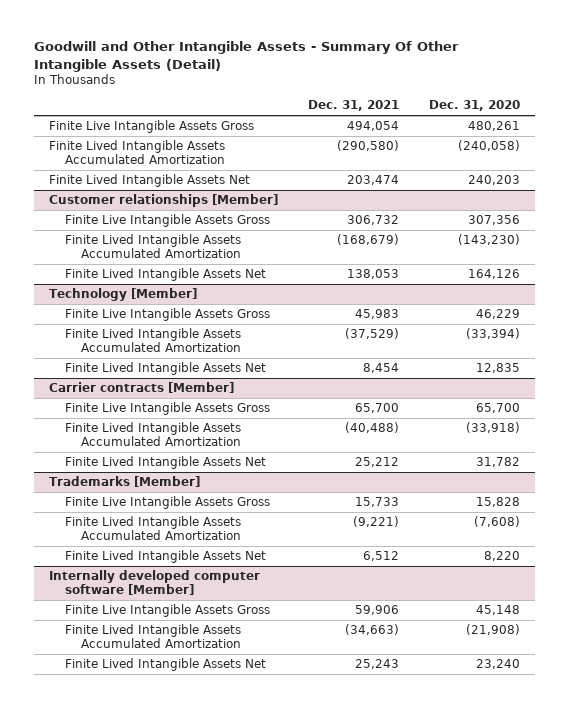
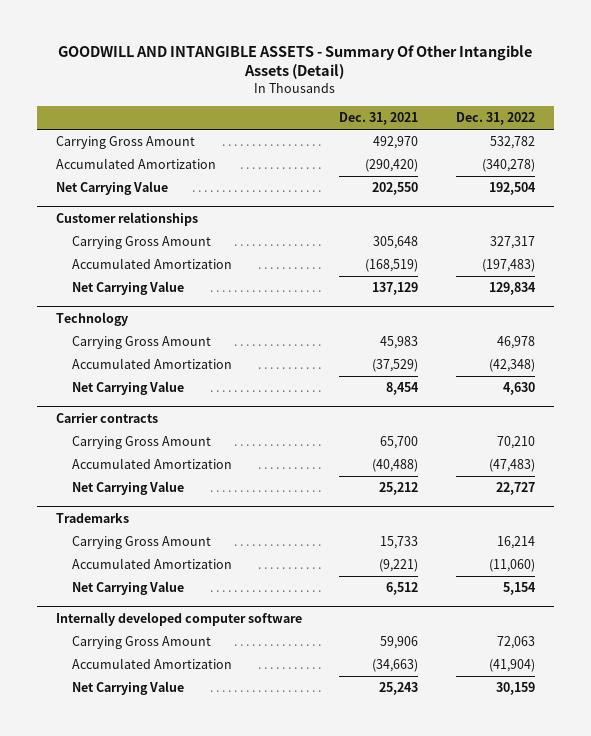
[33,41,459,72] Goodwill and Other Intangible Assets - Summary Of Other Intangible Assets (Detail) -> [58,44,533,80] GOODWILL AND INTANGIBLE ASSETS - Summary Of Other Intangible Assets (Detail)
[429,100,521,112] Dec. 31, 2020 -> none
none -> [455,112,535,126] Dec. 31, 2022
[48,120,254,134] Finite Live Intangible Assets Gross -> none
[48,174,250,188] Finite Lived Intangible Assets Net -> none
[64,214,270,228] Finite Live Intangible Assets Gross -> none
[64,268,266,282] Finite Lived Intangible Assets Net -> none
none -> [55,136,195,150] Carrying Gross Amount
[48,140,225,165] Finite Lived Intangible Assets Accumulated Amortization -> [55,158,216,170] Accumulated Amortization
[336,140,399,152] (290,580) -> [365,159,419,173] (290,420)
none -> [55,181,168,196] Net Carrying Value
[48,194,278,208] Customer relationships [Member] -> [55,211,198,226] Customer relationships
none -> [72,236,212,250] Carrying Gross Amount
[64,234,241,259] Finite Lived Intangible Assets Accumulated Amortization -> [72,258,233,270] Accumulated Amortization
[336,234,399,246] (168,679) -> [365,259,419,273] (168,519)
none -> [72,281,185,296] Net Carrying Value
[48,288,197,302] Technology [Member] -> [55,311,128,326] Technology
[64,308,270,322] Finite Live Intangible Assets Gross -> [72,336,212,350] Carrying Gross Amount
[64,328,241,353] Finite Lived Intangible Assets Accumulated Amortization -> [72,358,233,370] Accumulated Amortization
[64,362,266,376] Finite Lived Intangible Assets Net -> [72,381,185,396] Net Carrying Value
[48,382,234,394] Carrier contracts [Member] -> [55,412,158,423] Carrier contracts
[64,402,270,416] Finite Live Intangible Assets Gross -> [72,436,212,450] Carrying Gross Amount
[64,422,241,447] Finite Lived Intangible Assets Accumulated Amortization -> [72,458,233,470] Accumulated Amortization
[64,456,266,470] Finite Lived Intangible Assets Net -> [72,481,185,496] Net Carrying Value
[48,476,200,488] Trademarks [Member] -> [55,512,129,523] Trademarks
[64,496,270,510] Finite Live Intangible Assets Gross -> [72,536,212,550] Carrying Gross Amount
[64,516,241,541] Finite Lived Intangible Assets Accumulated Amortization -> [72,558,233,570] Accumulated Amortization
[64,550,266,564] Finite Lived Intangible Assets Net -> [72,581,185,596] Net Carrying Value
[48,570,260,596] Internally developed computer software [Member] -> [55,611,302,626] Internally developed computer software
[64,604,270,618] Finite Live Intangible Assets Gross -> [72,636,212,650] Carrying Gross Amount
[64,624,241,649] Finite Lived Intangible Assets Accumulated Amortization -> [72,658,233,670] Accumulated Amortization
[64,658,266,672] Finite Lived Intangible Assets Net -> [72,681,185,696] Net Carrying Value

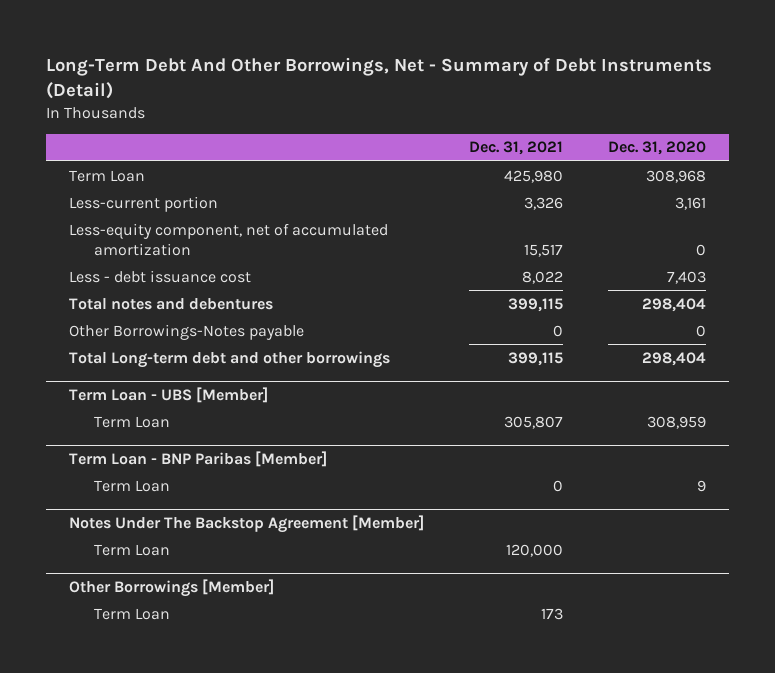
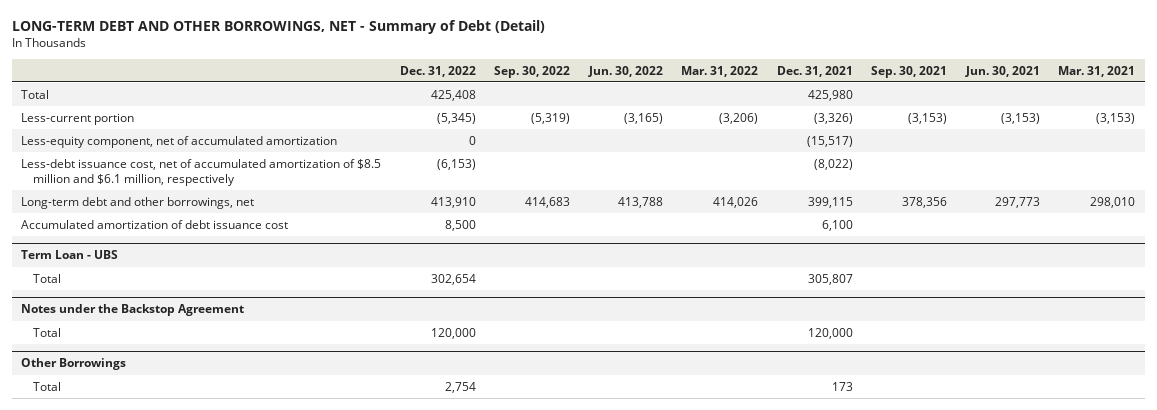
[46,57,713,100] Long-Term Debt And Other Borrowings, Net - Summary of Debt Instruments (Detail) -> [11,19,545,34] LONG-TERM DEBT AND OTHER BORROWINGS, NET - Summary of Debt (Detail)
[608,141,707,156] Dec. 31, 2020 -> none
none -> [399,65,476,77] Dec. 31, 2022
none -> [494,65,571,78] Sep. 30, 2022
none -> [587,65,663,77] Jun. 30, 2022
none -> [681,65,759,77] Mar. 31, 2022
none -> [871,65,948,78] Sep. 30, 2021
none -> [964,65,1040,77] Jun. 30, 2021
none -> [1058,65,1136,77] Mar. 31, 2021
[69,269,252,283] Less - debt issuance cost -> none
[69,323,305,340] Other Borrowings-Notes payable -> none
[69,350,391,368] Total Long-term debt and other borrowings -> none
[69,450,328,467] Term Loan - BNP Paribas [Member] -> none
[93,479,170,492] Term Loan -> none
[93,543,170,556] Term Loan -> none
[69,169,146,182] Term Loan -> [21,89,50,99] Total
[524,196,564,210] 3,326 -> [813,112,853,124] (3,326)
[524,243,564,257] 15,517 -> [806,135,853,147] (15,517)
none -> [21,158,382,187] Less-debt issuance cost, net of accumulated amortization of $8.5 million and $6.1 million, respectively
[69,297,274,310] Total notes and debentures -> [21,196,255,209] Long-term debt and other borrowings, net
none -> [21,219,289,229] Accumulated amortization of debt issuance cost
[69,386,269,403] Term Loan - UBS [Member] -> [21,250,119,260] Term Loan - UBS
[93,415,170,428] Term Loan -> [33,273,62,283] Total
[69,514,425,533] Notes Under The Backstop Agreement [Member] -> [21,304,245,317] Notes under the Backstop Agreement
none -> [33,327,62,337] Total
[69,578,275,597] Other Borrowings [Member] -> [21,358,127,371] Other Borrowings
[93,607,170,620] Term Loan -> [33,381,62,391] Total

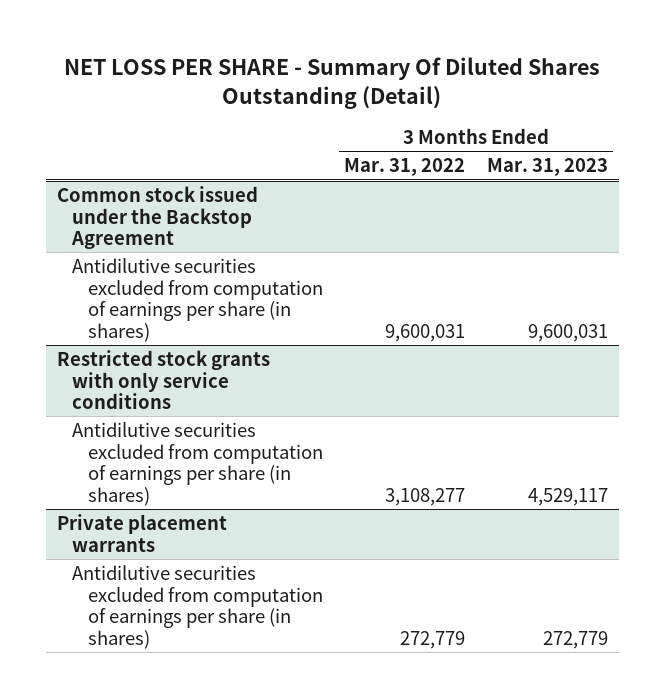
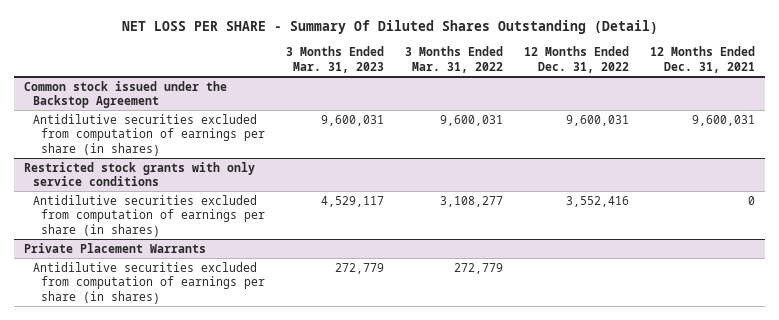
none -> [524,46,630,73] 12 Months Ended Dec. 31, 2022
none -> [649,46,755,73] 12 Months Ended Dec. 31, 2021
[56,514,227,552] Private placement warrants -> [24,242,207,253] Private Placement Warrants

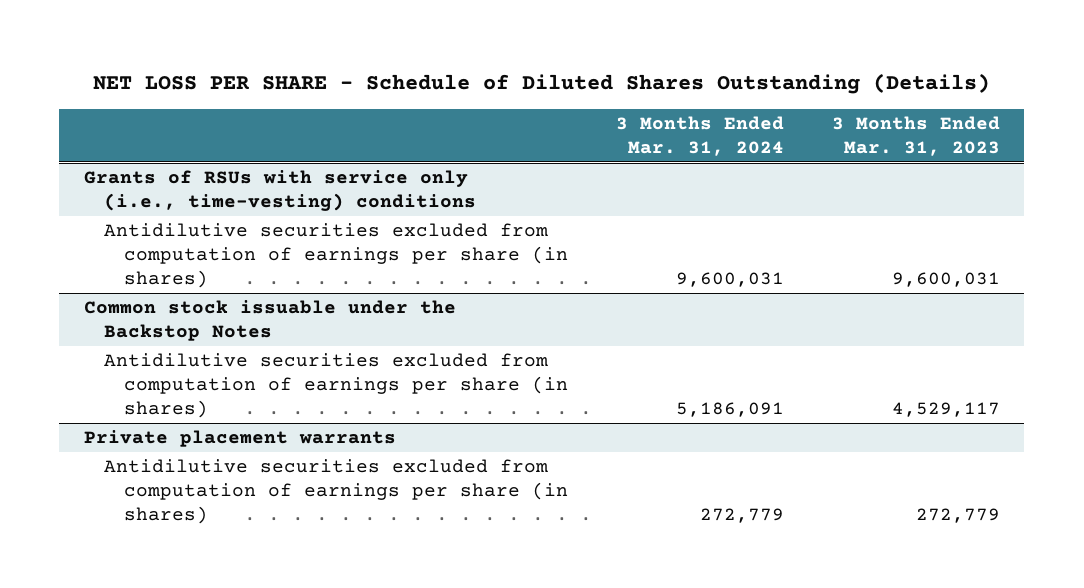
[121,20,658,35] NET LOSS PER SHARE - Summary Of Diluted Shares Outstanding (Detail) -> [92,73,990,95] NET LOSS PER SHARE - Schedule of Diluted Shares Outstanding (Details)
[405,46,504,73] 3 Months Ended Mar. 31, 2022 -> none
[524,46,630,73] 12 Months Ended Dec. 31, 2022 -> none
[649,46,755,73] 12 Months Ended Dec. 31, 2021 -> none
none -> [615,115,784,156] 3 Months Ended Mar. 31, 2024
[24,80,228,109] Common stock issued under the Backstop Agreement -> none
none -> [83,170,476,212] Grants of RSUs with service only (i.e., time-vesting) conditions
[24,161,256,187] Restricted stock grants with only service conditions -> none
none -> [83,300,456,342] Common stock issuable under the Backstop Notes
[24,242,207,253] Private Placement Warrants -> [83,430,396,448] Private placement warrants

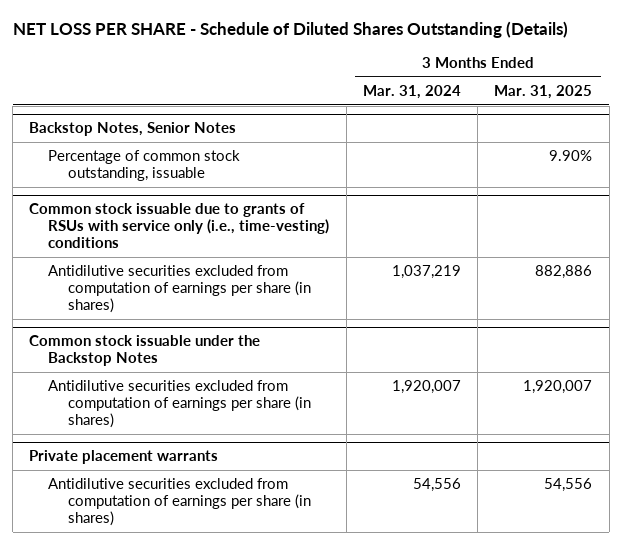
[832,115,1001,156] 3 Months Ended Mar. 31, 2023 -> none
none -> [494,85,593,100] Mar. 31, 2025
none -> [29,122,237,137] Backstop Notes, Senior Notes
none -> [48,150,241,181] Percentage of common stock outstanding, issuable
[83,170,476,212] Grants of RSUs with service only (i.e., time-vesting) conditions -> [29,203,330,249] Common stock issuable due to grants of RSUs with service only (i.e., time-vesting) conditions
[675,272,784,288] 9,600,031 -> [391,265,461,280] 1,037,219
[675,402,784,418] 5,186,091 -> [391,380,461,395] 1,920,007
[699,508,784,524] 272,779 -> [412,478,461,493] 54,556

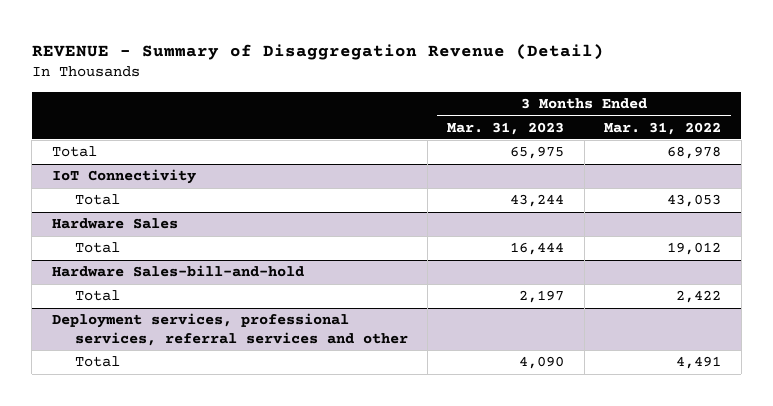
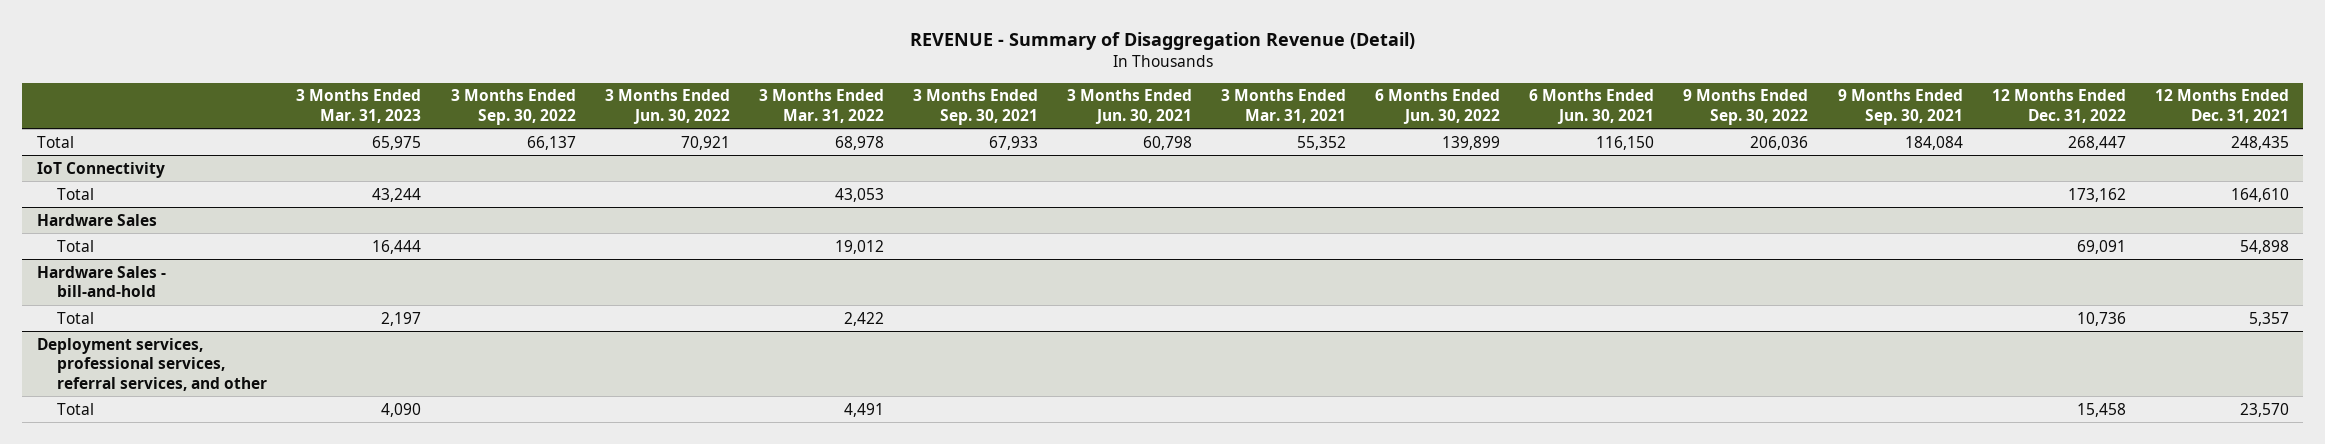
none -> [450,89,576,125] 3 Months Ended Sep. 30, 2022
none -> [604,89,730,124] 3 Months Ended Jun. 30, 2022
none -> [912,89,1038,125] 3 Months Ended Sep. 30, 2021
none -> [1066,89,1192,124] 3 Months Ended Jun. 30, 2021
none -> [1221,89,1347,123] 3 Months Ended Mar. 31, 2021
none -> [1375,89,1501,124] 6 Months Ended Jun. 30, 2022
none -> [1529,89,1655,124] 6 Months Ended Jun. 30, 2021
none -> [1683,89,1809,125] 9 Months Ended Sep. 30, 2022
none -> [1837,89,1963,125] 9 Months Ended Sep. 30, 2021
none -> [1991,89,2126,123] 12 Months Ended Dec. 31, 2022
none -> [2154,89,2289,123] 12 Months Ended Dec. 31, 2021
[51,265,304,278] Hardware Sales-bill-and-hold -> [36,265,166,298] Hardware Sales - bill-and-hold
[51,313,408,346] Deployment services, professional services, referral services and other -> [36,337,268,391] Deployment services, professional services, referral services, and other

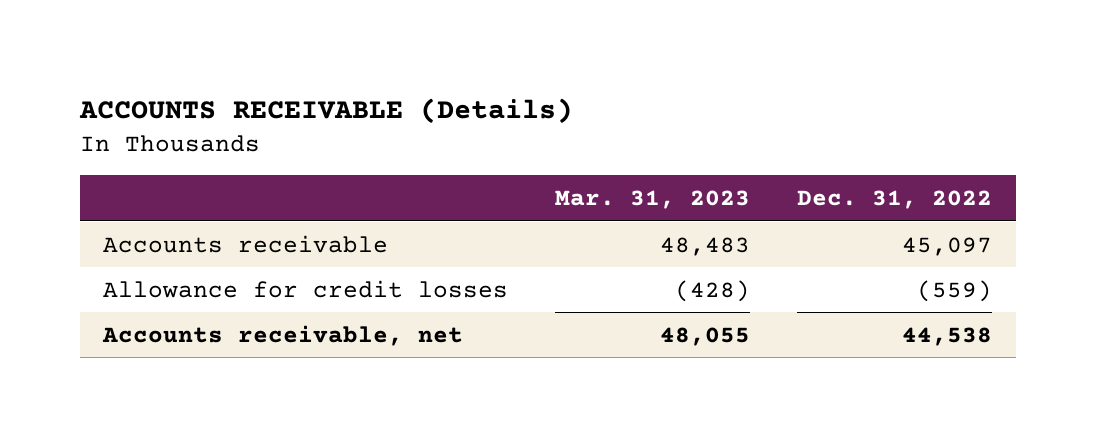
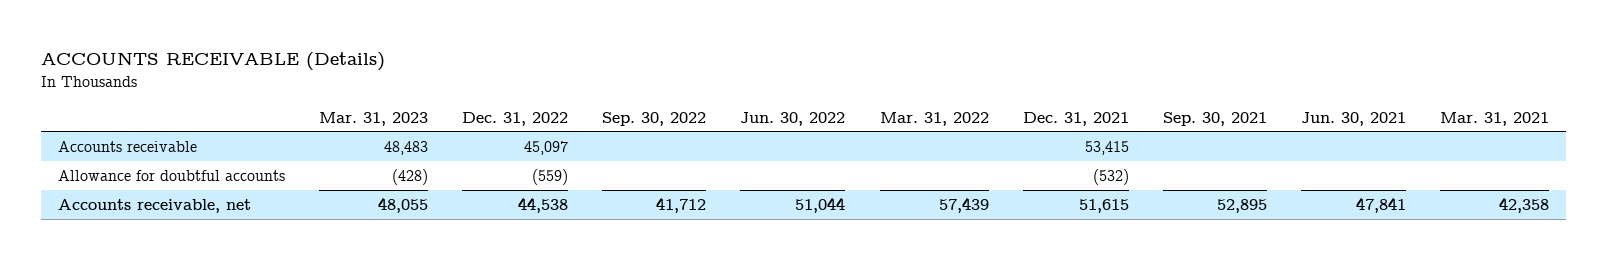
none -> [602,111,707,126] Sep. 30, 2022
none -> [740,111,846,126] Jun. 30, 2022
none -> [879,111,989,126] Mar. 31, 2022
none -> [1022,111,1129,126] Dec. 31, 2021
none -> [1162,111,1267,126] Sep. 30, 2021
none -> [1300,111,1406,126] Jun. 30, 2021
none -> [1440,111,1550,126] Mar. 31, 2021
[103,279,509,298] Allowance for credit losses -> [57,169,285,181] Allowance for doubtful accounts

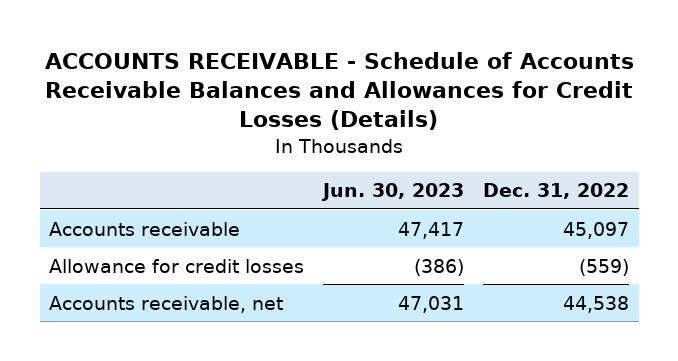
[40,52,385,72] ACCOUNTS RECEIVABLE (Details) -> [45,51,635,131] ACCOUNTS RECEIVABLE - Schedule of Accounts Receivable Balances and Allowances for Credit Losses (Details)
[319,111,429,126] Mar. 31, 2023 -> none
[602,111,707,126] Sep. 30, 2022 -> none
[740,111,846,126] Jun. 30, 2022 -> none
[879,111,989,126] Mar. 31, 2022 -> none
[1022,111,1129,126] Dec. 31, 2021 -> none
[1162,111,1267,126] Sep. 30, 2021 -> none
[1300,111,1406,126] Jun. 30, 2021 -> none
[1440,111,1550,126] Mar. 31, 2021 -> none
none -> [321,183,465,202] Jun. 30, 2023
[57,169,285,181] Allowance for doubtful accounts -> [49,258,305,273] Allowance for credit losses

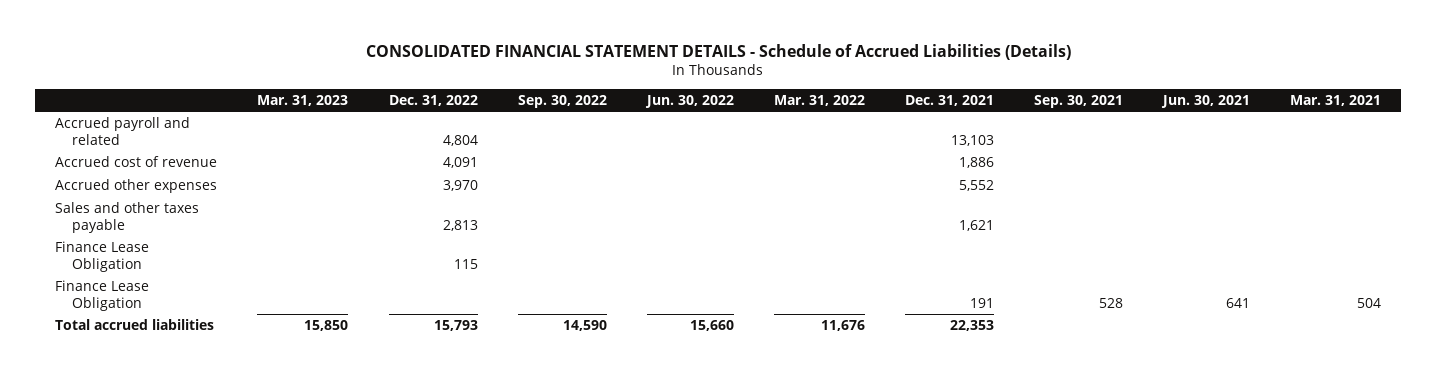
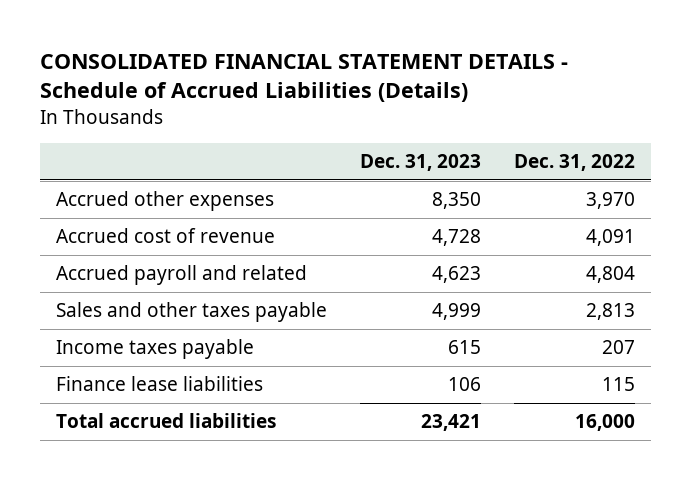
[257,94,349,106] Mar. 31, 2023 -> none
[517,94,607,108] Sep. 30, 2022 -> none
[644,94,734,108] Jun. 30, 2022 -> none
[773,94,865,106] Mar. 31, 2022 -> none
[904,94,994,106] Dec. 31, 2021 -> none
[1033,94,1123,108] Sep. 30, 2021 -> none
[1160,94,1250,108] Jun. 30, 2021 -> none
[1289,94,1381,106] Mar. 31, 2021 -> none
none -> [360,154,482,172] Dec. 31, 2023
[55,156,218,168] Accrued cost of revenue -> [56,228,276,244] Accrued cost of revenue
[55,117,191,145] Accrued payroll and related -> [56,265,308,286] Accrued payroll and related
[55,280,150,311] Finance Lease Obligation -> none
none -> [56,339,255,360] Income taxes payable
[55,241,150,272] Finance Lease Obligation -> [56,376,264,392] Finance lease liabilities
[433,320,478,332] 15,793 -> [574,414,635,432] 16,000

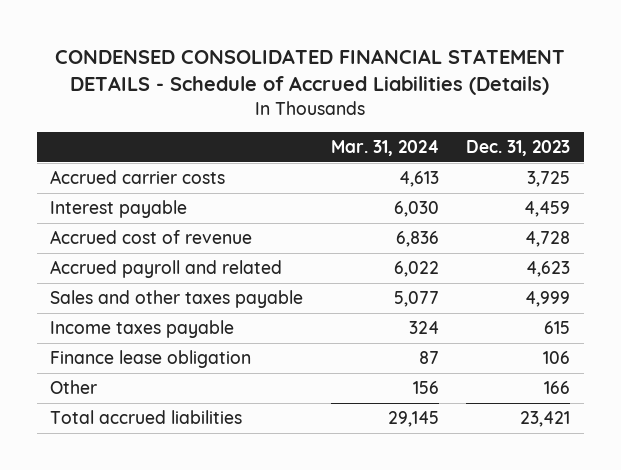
[39,54,568,103] CONSOLIDATED FINANCIAL STATEMENT DETAILS - Schedule of Accrued Liabilities (Details) -> [55,48,566,95] CONDENSED CONSOLIDATED FINANCIAL STATEMENT DETAILS - Schedule of Accrued Liabilities (Details)
[513,154,635,172] Dec. 31, 2022 -> none
none -> [330,140,439,157] Mar. 31, 2024
[56,191,275,212] Accrued other expenses -> none
none -> [50,169,226,184] Accrued carrier costs
none -> [50,199,188,218] Interest payable
[56,376,264,392] Finance lease liabilities -> [50,349,252,368] Finance lease obligation
none -> [50,379,98,394] Other

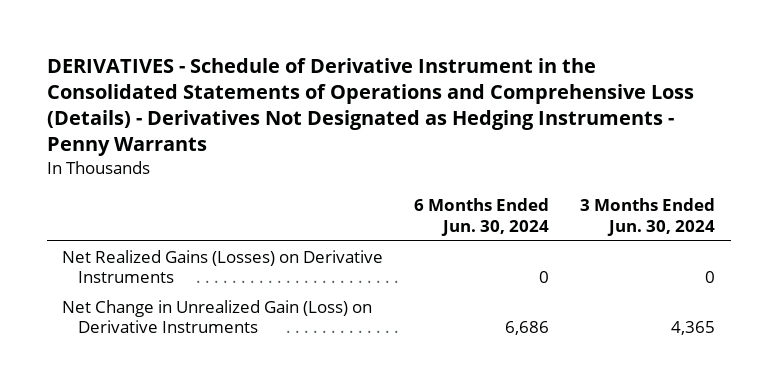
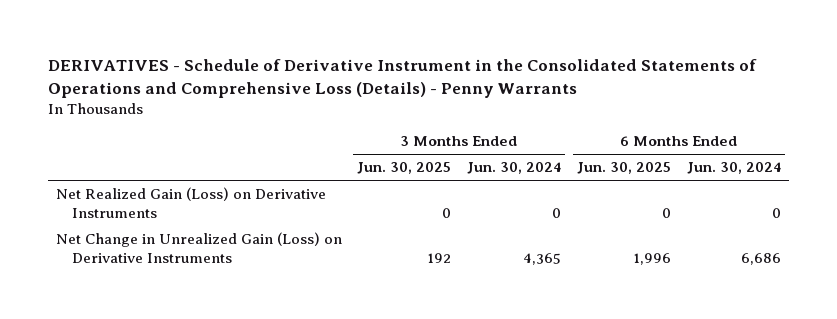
[46,57,694,157] DERIVATIVES - Schedule of Derivative Instrument in the Consolidated Statements of Operations and Comprehensive Loss (Details) - Derivatives Not Designated as Hedging Instruments - Penny Warrants -> [47,58,757,98] DERIVATIVES - Schedule of Derivative Instrument in the Consolidated Statements of Operations and Comprehensive Loss (Details) - Penny Warrants
none -> [357,162,452,175] Jun. 30, 2025
none -> [577,162,672,175] Jun. 30, 2025
[62,249,384,284] Net Realized Gains (Losses) on Derivative Instruments -> [55,187,326,219] Net Realized Gain (Loss) on Derivative Instruments

